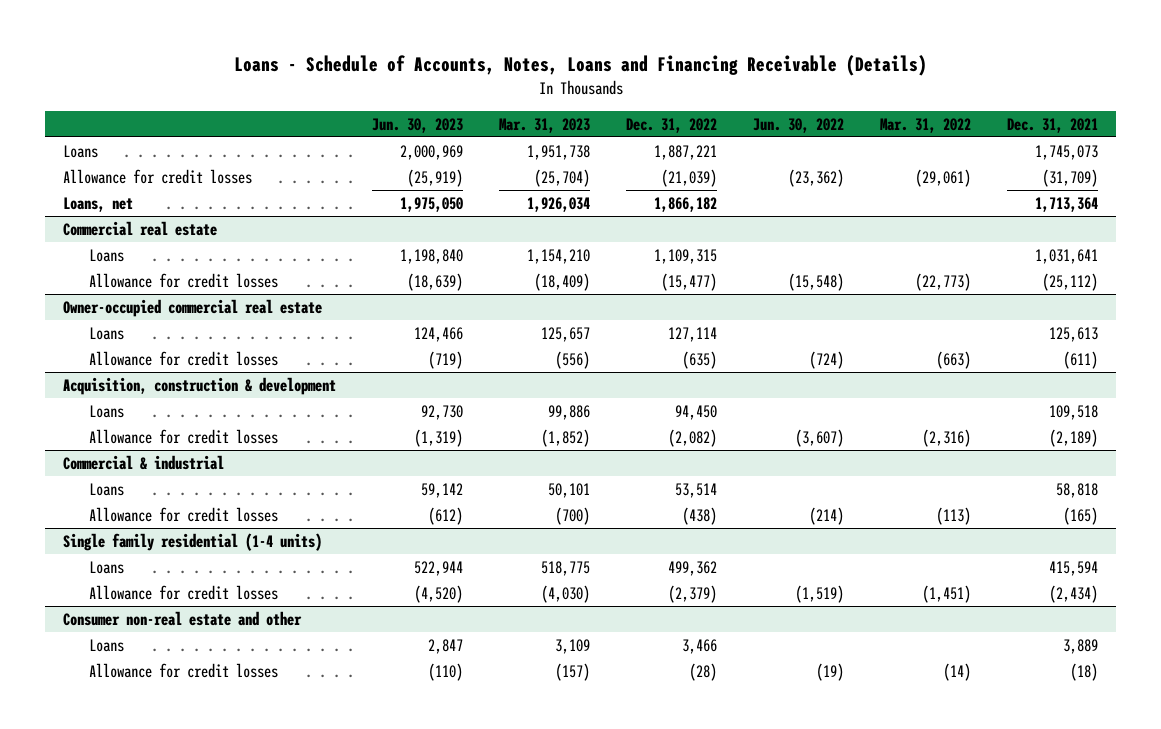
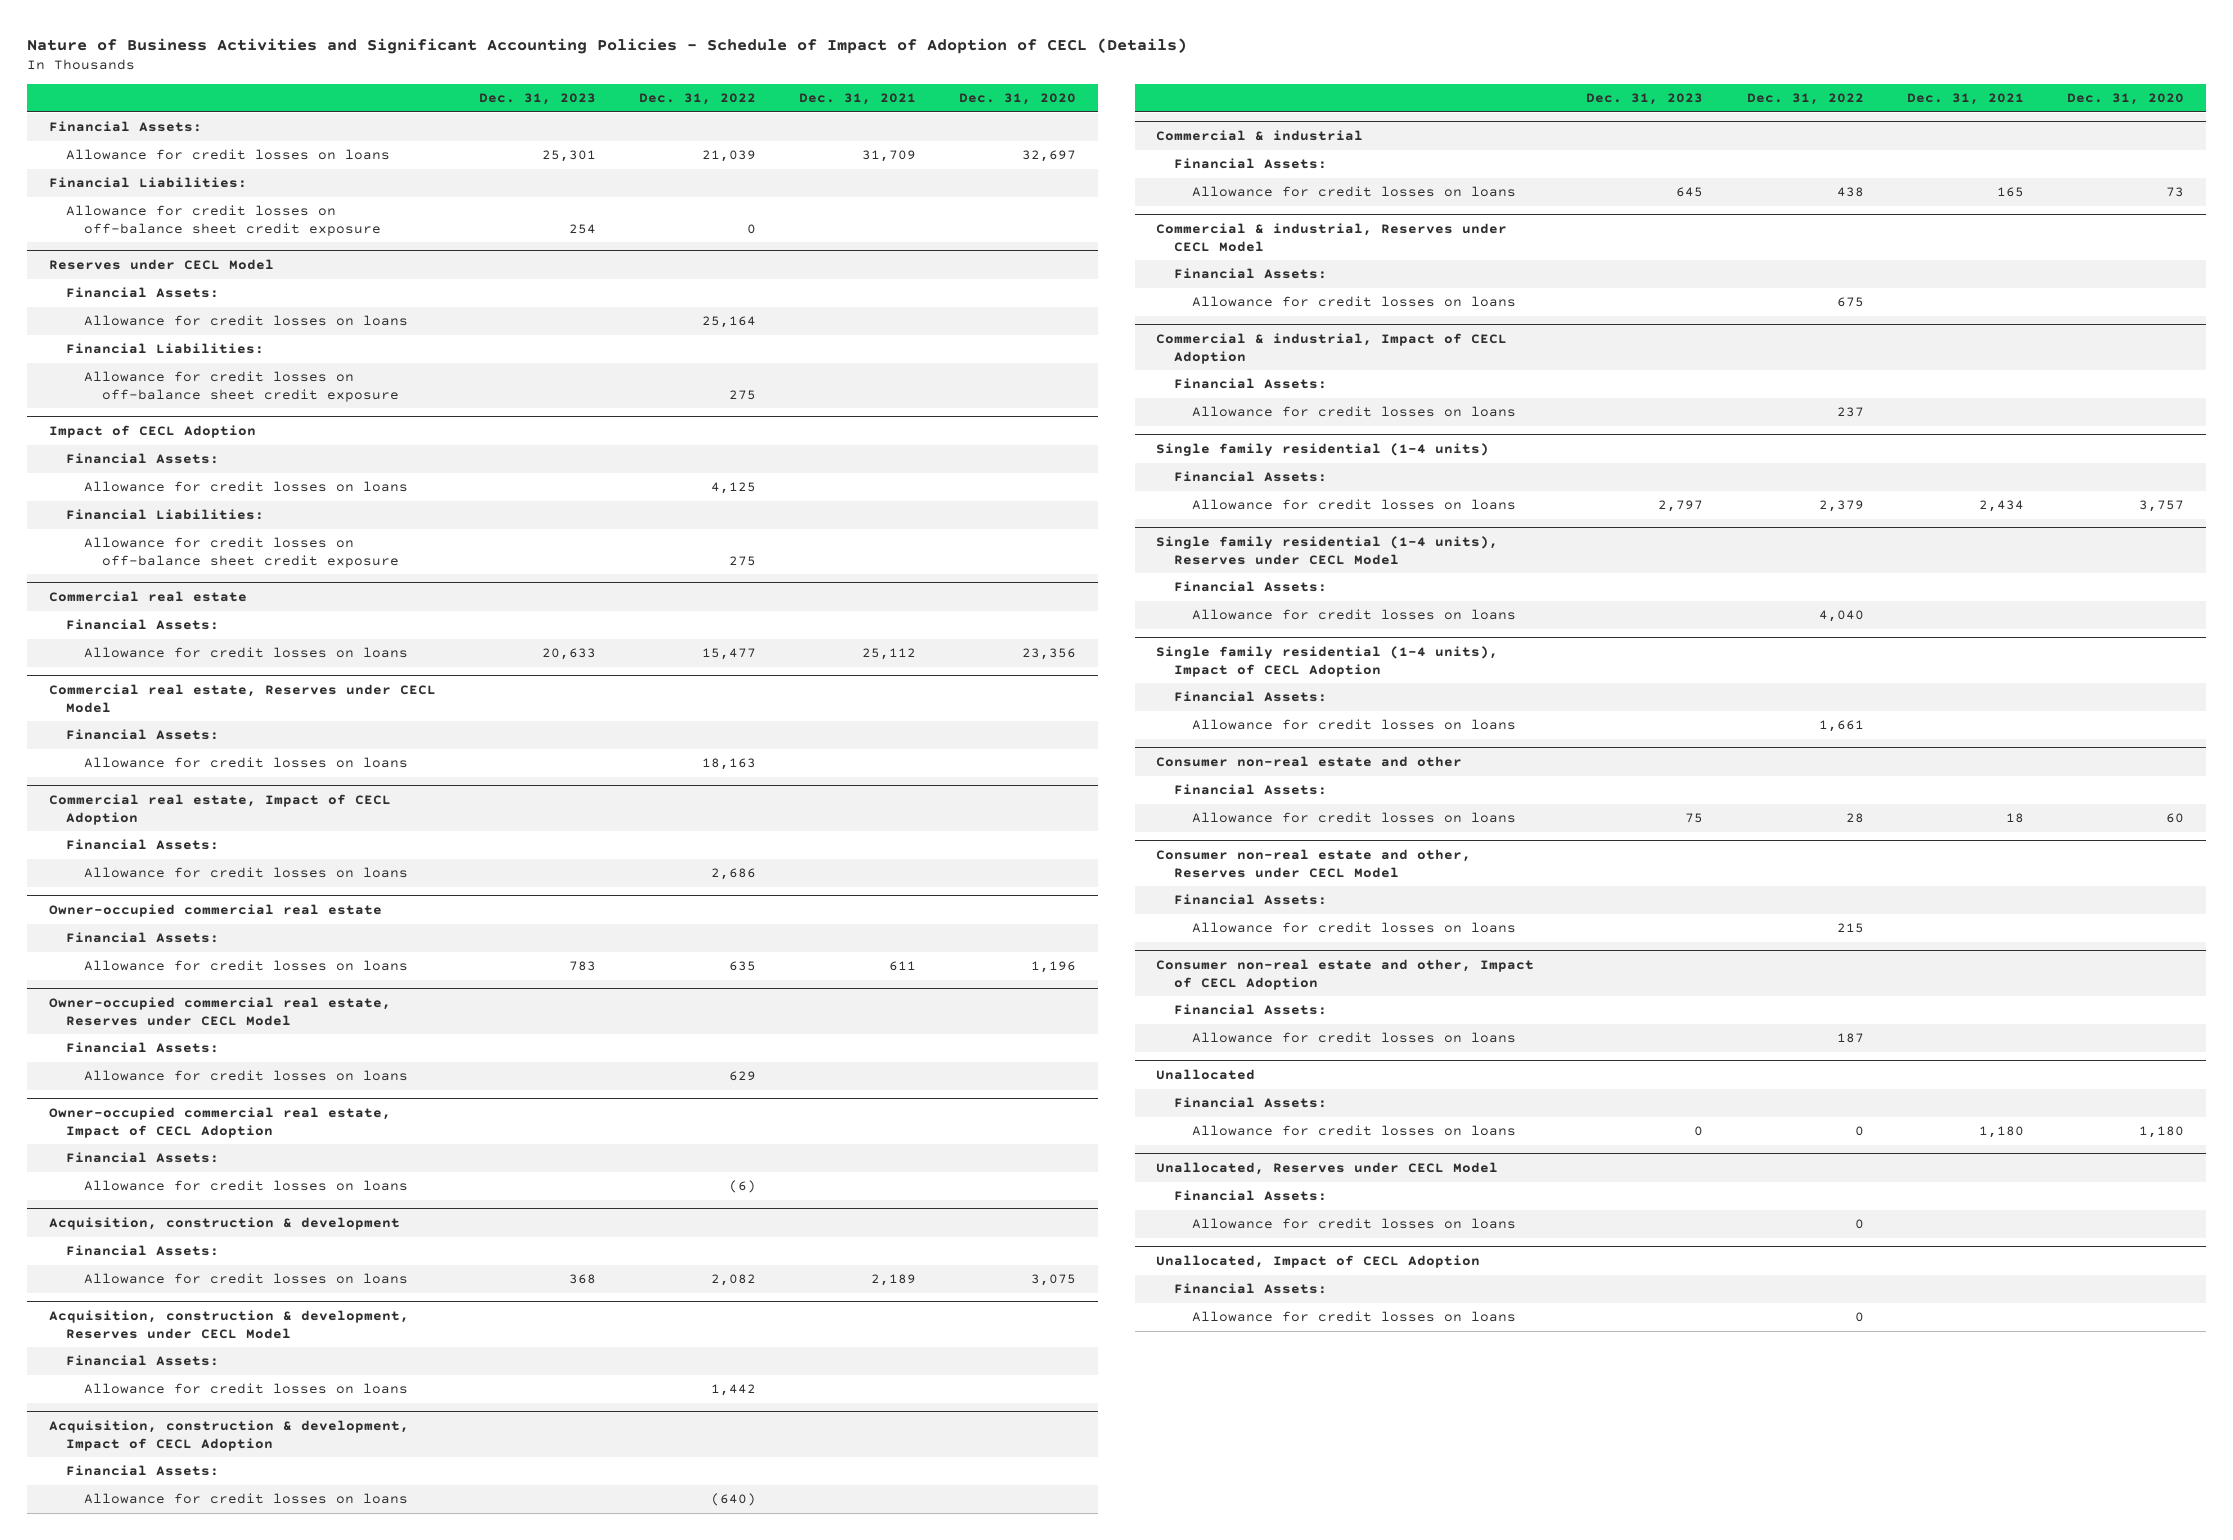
[233,55,927,77] Loans - Schedule of Accounts, Notes, Loans and Financing Receivable (Details) -> [26,37,1187,54] Nature of Business Activities and Significant Accounting Policies - Schedule of Impact of Adoption of CECL (Details)
[372,117,464,133] Jun. 30, 2023 -> none
[499,117,591,133] Mar. 31, 2023 -> none
[753,117,845,133] Jun. 30, 2022 -> none
[880,117,972,133] Mar. 31, 2022 -> none
none -> [478,93,596,106] Dec. 31, 2023
none -> [959,93,1077,106] Dec. 31, 2020
[63,145,99,159] Loans -> none
[63,197,134,213] Loans, net -> none
none -> [48,121,202,133] Financial Assets:
[63,169,253,185] Allowance for credit losses -> [66,149,391,161] Allowance for credit losses on loans
[661,169,718,188] (21,039) -> [701,150,756,163] 21,039
[1041,169,1098,188] (31,709) -> [862,150,917,163] 31,709
none -> [48,177,247,189] Financial Liabilities:
none -> [66,205,381,236] Allowance for credit losses on off-balance sheet credit exposure
none -> [48,259,274,271] Reserves under CECL Model
none -> [66,287,220,299] Financial Assets:
none -> [83,315,408,327] Allowance for credit losses on loans
none -> [66,343,265,355] Financial Liabilities:
none -> [83,371,399,402] Allowance for credit losses on off-balance sheet credit exposure
none -> [48,425,256,439] Impact of CECL Adoption
none -> [66,453,220,465] Financial Assets:
none -> [83,481,408,493] Allowance for credit losses on loans
none -> [66,509,265,521] Financial Liabilities:
none -> [83,537,399,568] Allowance for credit losses on off-balance sheet credit exposure
[89,249,125,263] Loans -> none
none -> [66,619,220,631] Financial Assets:
[89,273,279,289] Allowance for credit losses -> [83,647,408,659] Allowance for credit losses on loans
[661,273,718,292] (15,477) -> [701,648,756,661] 15,477
[1041,273,1098,292] (25,112) -> [862,648,917,661] 25,112
none -> [48,684,436,713] Commercial real estate, Reserves under CECL Model
none -> [66,729,220,741] Financial Assets:
none -> [83,757,408,769] Allowance for credit losses on loans
none -> [48,794,391,825] Commercial real estate, Impact of CECL Adoption
none -> [66,839,220,851] Financial Assets:
none -> [83,867,408,879] Allowance for credit losses on loans
[89,327,125,341] Loans -> none
none -> [66,932,220,944] Financial Assets:
[89,351,279,367] Allowance for credit losses -> [83,960,408,972] Allowance for credit losses on loans
[682,351,718,370] (635) -> [728,961,756,972] 635
[1062,351,1098,370] (611) -> [889,961,917,972] 611
none -> [48,997,391,1026] Owner-occupied commercial real estate, Reserves under CECL Model
none -> [66,1042,220,1054] Financial Assets:
none -> [83,1070,408,1082] Allowance for credit losses on loans
none -> [48,1107,391,1138] Owner-occupied commercial real estate, Impact of CECL Adoption
none -> [66,1152,220,1164] Financial Assets:
none -> [83,1180,408,1192] Allowance for credit losses on loans
[89,405,125,419] Loans -> none
none -> [66,1245,220,1257] Financial Assets:
[89,429,279,445] Allowance for credit losses -> [83,1273,408,1285] Allowance for credit losses on loans
[668,429,718,448] (2,082) -> [710,1274,756,1287] 2,082
[1048,429,1098,448] (2,189) -> [871,1274,917,1287] 2,189
none -> [48,1310,409,1339] Acquisition, construction & development, Reserves under CECL Model
none -> [66,1355,220,1367] Financial Assets:
none -> [83,1383,408,1395] Allowance for credit losses on loans
none -> [48,1420,409,1451] Acquisition, construction & development, Impact of CECL Adoption
none -> [66,1465,220,1477] Financial Assets:
none -> [83,1493,408,1505] Allowance for credit losses on loans
[89,483,125,497] Loans -> none
none -> [1173,158,1327,170] Financial Assets:
[89,507,279,523] Allowance for credit losses -> [1191,186,1516,198] Allowance for credit losses on loans
[682,507,718,526] (438) -> [1836,187,1864,198] 438
[1062,507,1098,526] (165) -> [1996,187,2024,198] 165
none -> [1156,223,1508,252] Commercial & industrial, Reserves under CECL Model
none -> [1173,268,1327,280] Financial Assets:
none -> [1191,296,1516,308] Allowance for credit losses on loans
none -> [1156,333,1508,364] Commercial & industrial, Impact of CECL Adoption
none -> [1173,378,1327,390] Financial Assets:
none -> [1191,406,1516,418] Allowance for credit losses on loans
[89,561,125,575] Loans -> none
none -> [1173,471,1327,483] Financial Assets:
[89,585,279,601] Allowance for credit losses -> [1191,499,1516,511] Allowance for credit losses on loans
[668,585,718,604] (2,379) -> [1818,500,1864,513] 2,379
[1048,585,1098,604] (2,434) -> [1978,500,2024,513] 2,434
none -> [1156,536,1499,565] Single family residential (1-4 units), Reserves under CECL Model
none -> [1173,581,1327,593] Financial Assets:
none -> [1191,609,1516,621] Allowance for credit losses on loans
none -> [1156,646,1499,677] Single family residential (1-4 units), Impact of CECL Adoption
none -> [1173,691,1327,703] Financial Assets:
none -> [1191,719,1516,731] Allowance for credit losses on loans
[89,639,125,653] Loans -> none
none -> [1173,784,1327,796] Financial Assets:
[89,663,279,679] Allowance for credit losses -> [1191,812,1516,824] Allowance for credit losses on loans
[689,663,718,682] (28) -> [1845,813,1864,824] 28
[1069,663,1098,682] (18) -> [2005,813,2024,824] 18
none -> [1156,849,1472,878] Consumer non-real estate and other, Reserves under CECL Model
none -> [1173,894,1327,906] Financial Assets:
none -> [1191,922,1516,934] Allowance for credit losses on loans
none -> [1156,959,1535,990] Consumer non-real estate and other, Impact of CECL Adoption
none -> [1173,1004,1327,1016] Financial Assets:
none -> [1191,1032,1516,1044] Allowance for credit losses on loans
none -> [1156,1069,1256,1081] Unallocated
none -> [1173,1097,1327,1109] Financial Assets:
none -> [1191,1125,1516,1137] Allowance for credit losses on loans
none -> [1156,1162,1499,1176] Unallocated, Reserves under CECL Model
none -> [1173,1190,1327,1202] Financial Assets:
none -> [1191,1218,1516,1230] Allowance for credit losses on loans
none -> [1156,1255,1481,1269] Unallocated, Impact of CECL Adoption
none -> [1173,1283,1327,1295] Financial Assets:
none -> [1191,1311,1516,1323] Allowance for credit losses on loans

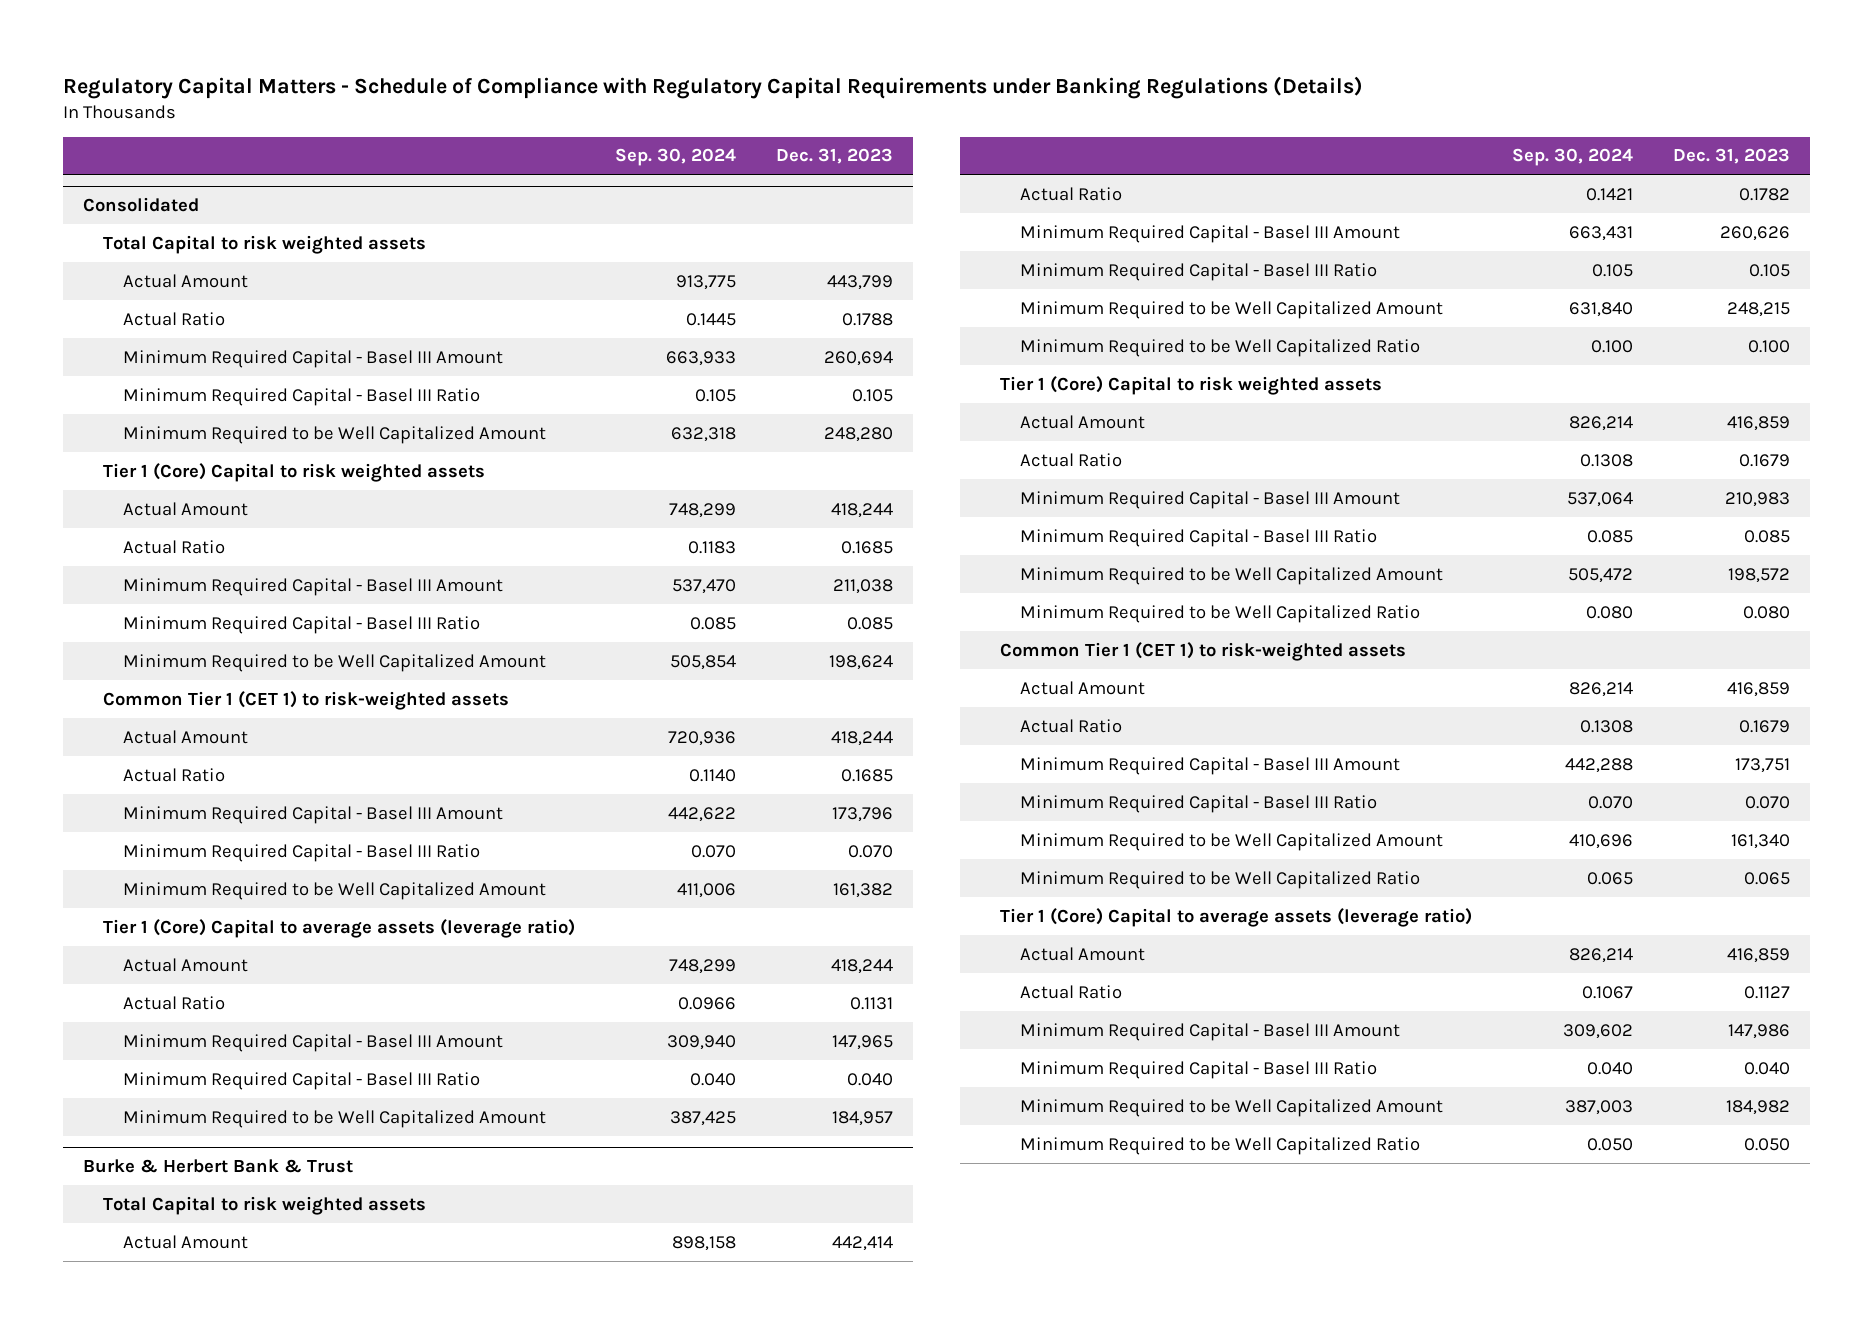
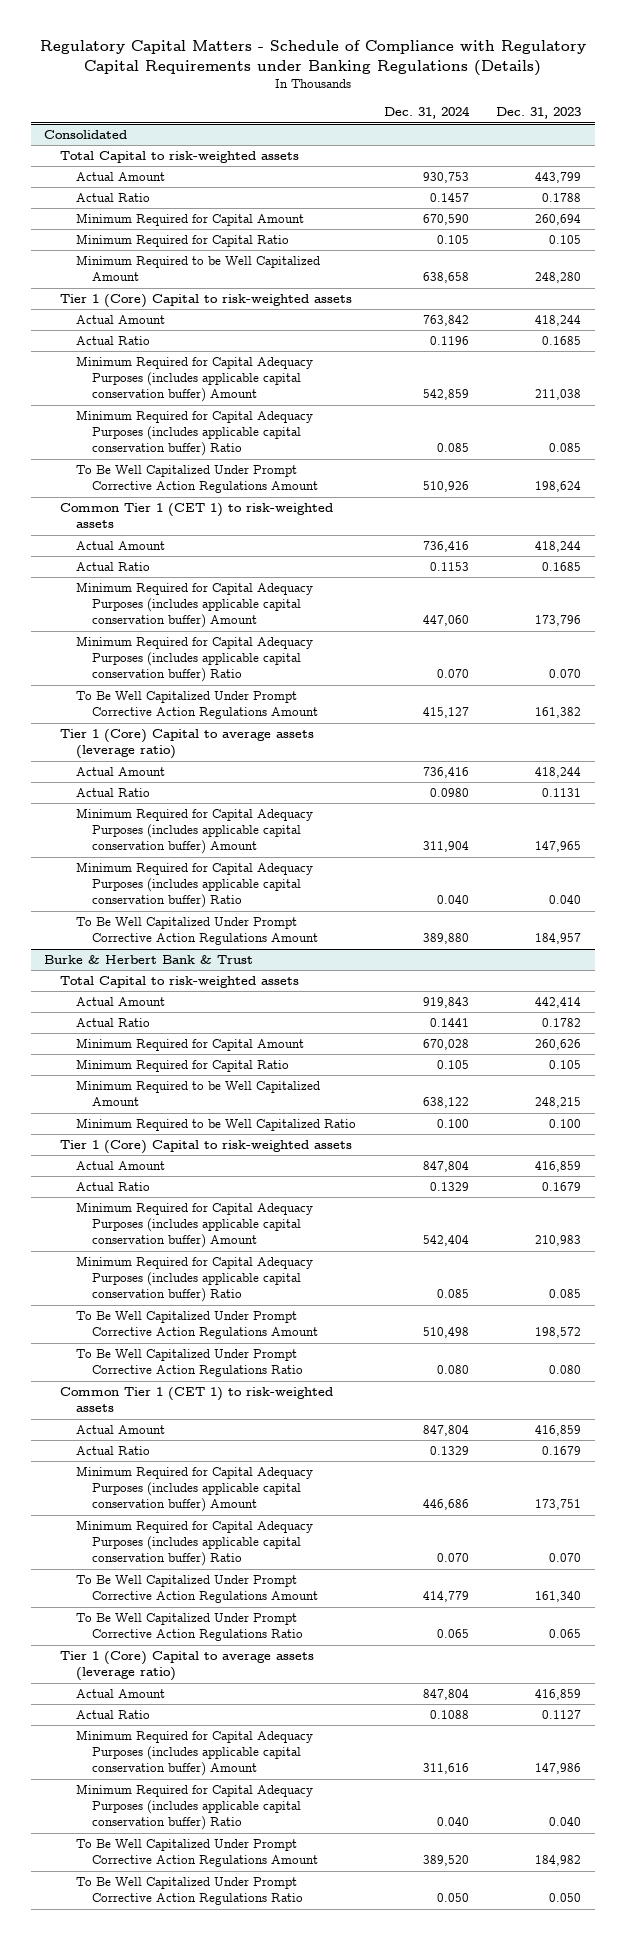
[615,148,737,167] Sep. 30, 2024 -> none
none -> [383,106,470,120] Dec. 31, 2024
[103,234,427,254] Total Capital to risk weighted assets -> [60,151,300,164] Total Capital to risk-weighted assets
[123,349,504,368] Minimum Required Capital - Basel III Amount -> [76,213,305,227] Minimum Required for Capital Amount
[123,387,481,406] Minimum Required Capital - Basel III Ratio -> [76,234,290,248] Minimum Required for Capital Ratio
[103,462,486,482] Tier 1 (Core) Capital to risk weighted assets -> [60,294,353,309] Tier 1 (Core) Capital to risk-weighted assets
[123,577,504,596] Minimum Required Capital - Basel III Amount -> [76,356,314,403] Minimum Required for Capital Adequacy Purposes (includes applicable capital conservation buffer) Amount
[123,615,481,634] Minimum Required Capital - Basel III Ratio -> [76,410,314,457] Minimum Required for Capital Adequacy Purposes (includes applicable capital conservation buffer) Ratio
[123,653,547,672] Minimum Required to be Well Capitalized Amount -> [76,465,319,494] To Be Well Capitalized Under Prompt Corrective Action Regulations Amount
[123,805,504,824] Minimum Required Capital - Basel III Amount -> [76,582,314,629] Minimum Required for Capital Adequacy Purposes (includes applicable capital conservation buffer) Amount
[123,843,481,862] Minimum Required Capital - Basel III Ratio -> [76,636,314,683] Minimum Required for Capital Adequacy Purposes (includes applicable capital conservation buffer) Ratio
[123,881,547,900] Minimum Required to be Well Capitalized Amount -> [76,691,319,720] To Be Well Capitalized Under Prompt Corrective Action Regulations Amount
[123,1033,504,1052] Minimum Required Capital - Basel III Amount -> [76,808,314,855] Minimum Required for Capital Adequacy Purposes (includes applicable capital conservation buffer) Amount
[123,1071,481,1090] Minimum Required Capital - Basel III Ratio -> [76,862,314,909] Minimum Required for Capital Adequacy Purposes (includes applicable capital conservation buffer) Ratio
[123,1109,547,1128] Minimum Required to be Well Capitalized Amount -> [76,917,319,946] To Be Well Capitalized Under Prompt Corrective Action Regulations Amount
[103,1195,427,1215] Total Capital to risk weighted assets -> [60,976,300,989] Total Capital to risk-weighted assets
[1019,224,1400,243] Minimum Required Capital - Basel III Amount -> [76,1038,305,1052] Minimum Required for Capital Amount
[1019,262,1377,281] Minimum Required Capital - Basel III Ratio -> [76,1059,290,1073] Minimum Required for Capital Ratio
[999,375,1382,395] Tier 1 (Core) Capital to risk weighted assets -> [60,1140,353,1155] Tier 1 (Core) Capital to risk-weighted assets
[1019,490,1400,509] Minimum Required Capital - Basel III Amount -> [76,1202,314,1249] Minimum Required for Capital Adequacy Purposes (includes applicable capital conservation buffer) Amount
[1019,528,1377,547] Minimum Required Capital - Basel III Ratio -> [76,1256,314,1303] Minimum Required for Capital Adequacy Purposes (includes applicable capital conservation buffer) Ratio
[1019,566,1443,585] Minimum Required to be Well Capitalized Amount -> [76,1311,319,1340] To Be Well Capitalized Under Prompt Corrective Action Regulations Amount
[1019,604,1420,623] Minimum Required to be Well Capitalized Ratio -> [76,1349,304,1378] To Be Well Capitalized Under Prompt Corrective Action Regulations Ratio
[1019,756,1400,775] Minimum Required Capital - Basel III Amount -> [76,1466,314,1513] Minimum Required for Capital Adequacy Purposes (includes applicable capital conservation buffer) Amount
[1019,794,1377,813] Minimum Required Capital - Basel III Ratio -> [76,1520,314,1567] Minimum Required for Capital Adequacy Purposes (includes applicable capital conservation buffer) Ratio
[1019,832,1443,851] Minimum Required to be Well Capitalized Amount -> [76,1575,319,1604] To Be Well Capitalized Under Prompt Corrective Action Regulations Amount
[1019,870,1420,889] Minimum Required to be Well Capitalized Ratio -> [76,1613,304,1642] To Be Well Capitalized Under Prompt Corrective Action Regulations Ratio
[1019,1022,1400,1041] Minimum Required Capital - Basel III Amount -> [76,1730,314,1777] Minimum Required for Capital Adequacy Purposes (includes applicable capital conservation buffer) Amount
[1019,1060,1377,1079] Minimum Required Capital - Basel III Ratio -> [76,1784,314,1831] Minimum Required for Capital Adequacy Purposes (includes applicable capital conservation buffer) Ratio
[1019,1098,1443,1117] Minimum Required to be Well Capitalized Amount -> [76,1839,319,1868] To Be Well Capitalized Under Prompt Corrective Action Regulations Amount
[1019,1136,1420,1155] Minimum Required to be Well Capitalized Ratio -> [76,1877,304,1906] To Be Well Capitalized Under Prompt Corrective Action Regulations Ratio

